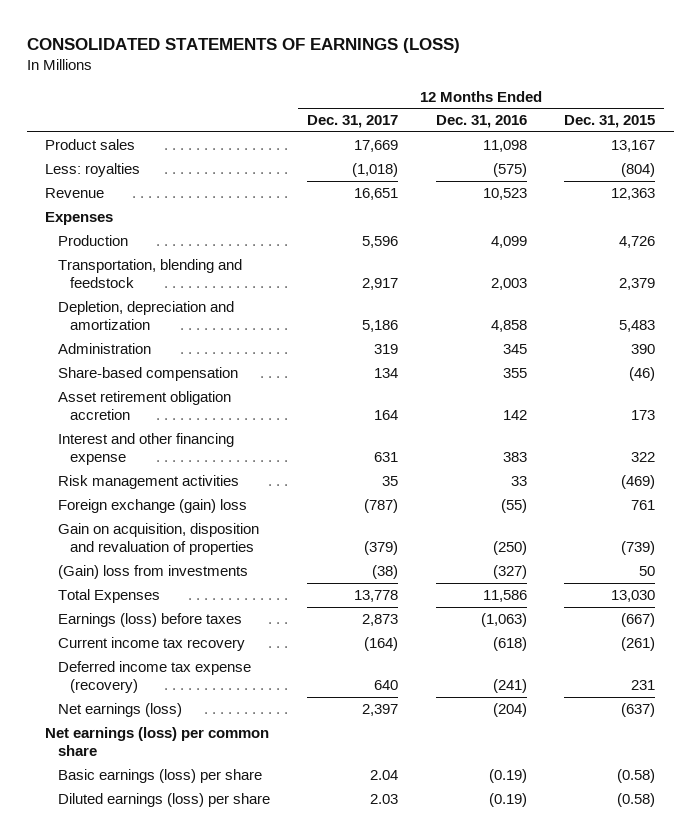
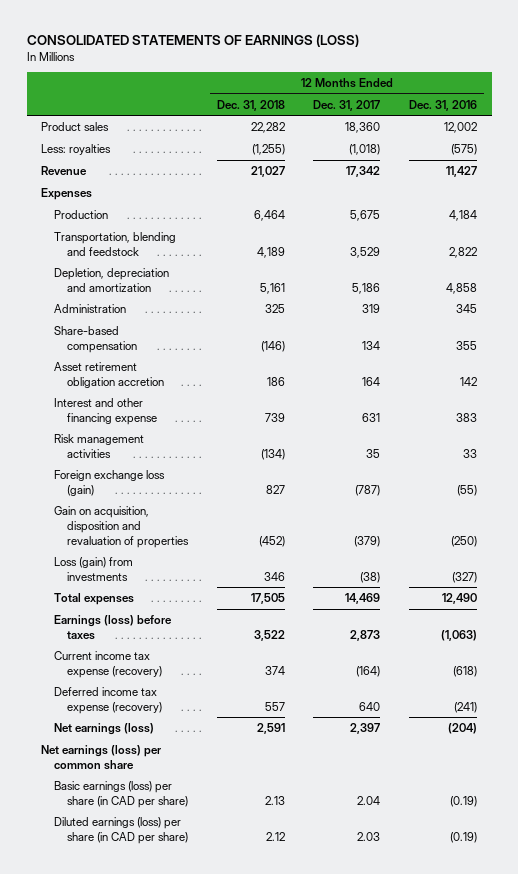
[563,115,655,129] Dec. 31, 2015 -> none
none -> [216,99,285,111] Dec. 31, 2018
[354,139,399,152] 17,669 -> [345,122,381,134] 18,360
[482,139,527,152] 11,098 -> [444,122,478,134] 12,002
[354,187,399,200] 16,651 -> [346,166,381,178] 17,342
[482,187,527,200] 10,523 -> [446,166,478,178] 11,427
[362,235,399,248] 5,596 -> [350,210,381,222] 5,675
[490,235,527,248] 4,099 -> [449,210,478,222] 4,184
[362,278,399,291] 2,917 -> [350,246,381,258] 3,529
[490,278,527,291] 2,003 -> [449,246,478,258] 2,822
[57,498,247,513] Foreign exchange (gain) loss -> [54,470,166,496] Foreign exchange loss (gain)
[57,564,248,579] (Gain) loss from investments -> [54,557,134,581] Loss (gain) from investments
[57,588,160,603] Total Expenses -> [54,593,135,606] Total expenses
[354,589,399,602] 13,778 -> [345,593,381,605] 14,469
[482,589,527,602] 11,586 -> [442,593,478,605] 12,490
[57,636,245,651] Current income tax recovery -> [54,651,163,678] Current income tax expense (recovery)
[57,768,262,783] Basic earnings (loss) per share -> [54,781,189,808] Basic earnings (loss) per share (in CAD per share)
[57,792,270,807] Diluted earnings (loss) per share -> [54,817,189,844] Diluted earnings (loss) per share (in CAD per share)

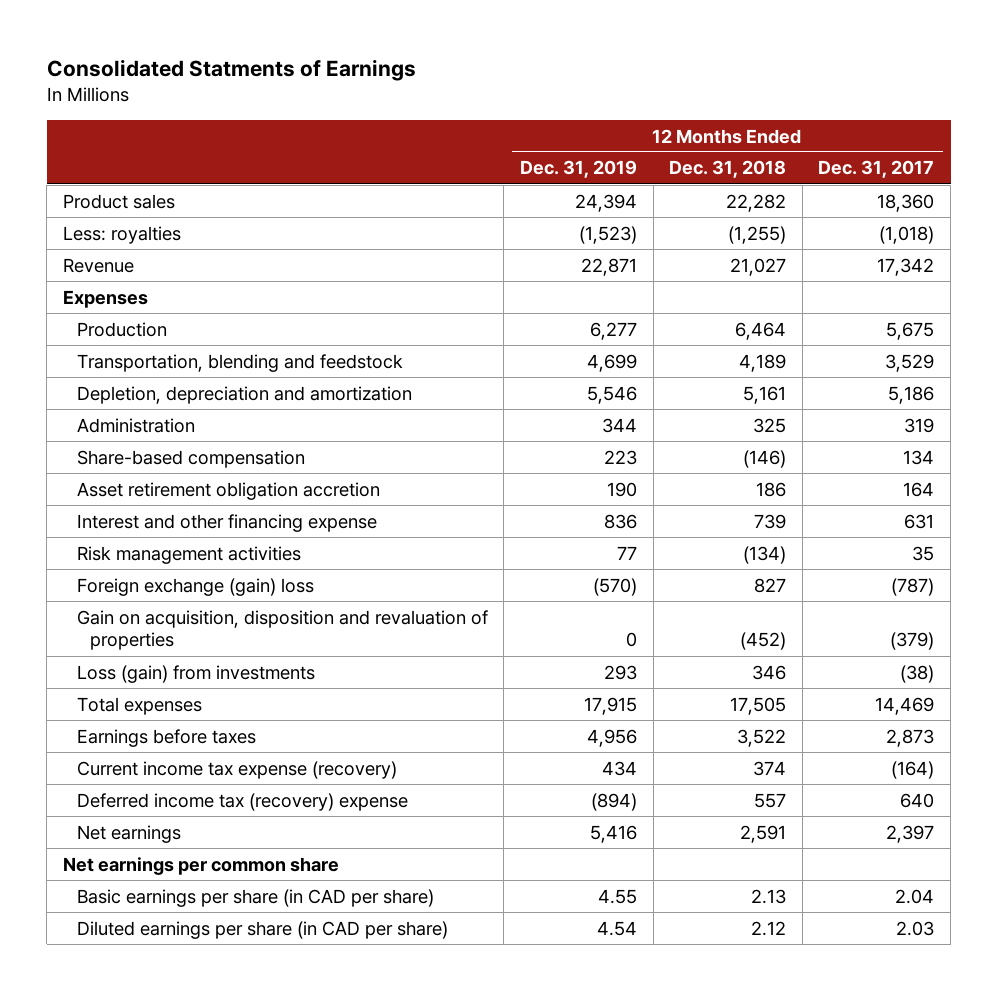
[26,33,359,47] CONSOLIDATED STATEMENTS OF EARNINGS (LOSS) -> [46,58,416,81] Consolidated Statments of Earnings
[409,99,478,111] Dec. 31, 2016 -> none
none -> [519,160,637,179] Dec. 31, 2019
[54,470,166,496] Foreign exchange loss (gain) -> [76,577,314,596] Foreign exchange (gain) loss
[54,615,173,640] Earnings (loss) before taxes -> [76,728,256,747] Earnings before taxes
[54,687,163,714] Deferred income tax expense (recovery) -> [76,792,408,811] Deferred income tax (recovery) expense
[54,723,155,736] Net earnings (loss) -> [76,824,181,843] Net earnings
[41,745,162,770] Net earnings (loss) per common share -> [62,856,339,875] Net earnings per common share
[54,781,189,808] Basic earnings (loss) per share (in CAD per share) -> [76,888,434,907] Basic earnings per share (in CAD per share)
[54,817,189,844] Diluted earnings (loss) per share (in CAD per share) -> [76,920,448,939] Diluted earnings per share (in CAD per share)

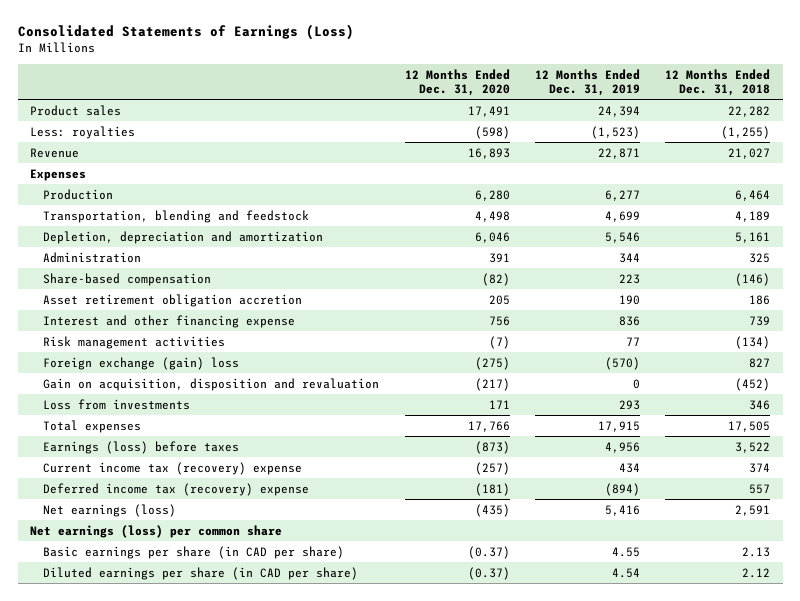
[46,58,416,81] Consolidated Statments of Earnings -> [17,24,354,41] Consolidated Statements of Earnings (Loss)
[818,160,935,179] Dec. 31, 2017 -> none
none -> [404,68,510,96] 12 Months Ended Dec. 31, 2020
[76,609,488,651] Gain on acquisition, disposition and revaluation of properties -> [43,377,380,391] Gain on acquisition, disposition and revaluation
[76,664,315,683] Loss (gain) from investments -> [43,398,191,410] Loss from investments
[76,728,256,747] Earnings before taxes -> [43,440,240,454] Earnings (loss) before taxes
[76,760,397,779] Current income tax expense (recovery) -> [43,461,303,475] Current income tax (recovery) expense
[76,824,181,843] Net earnings -> [43,503,177,517] Net earnings (loss)
[62,856,339,875] Net earnings per common share -> [30,524,283,538] Net earnings (loss) per common share

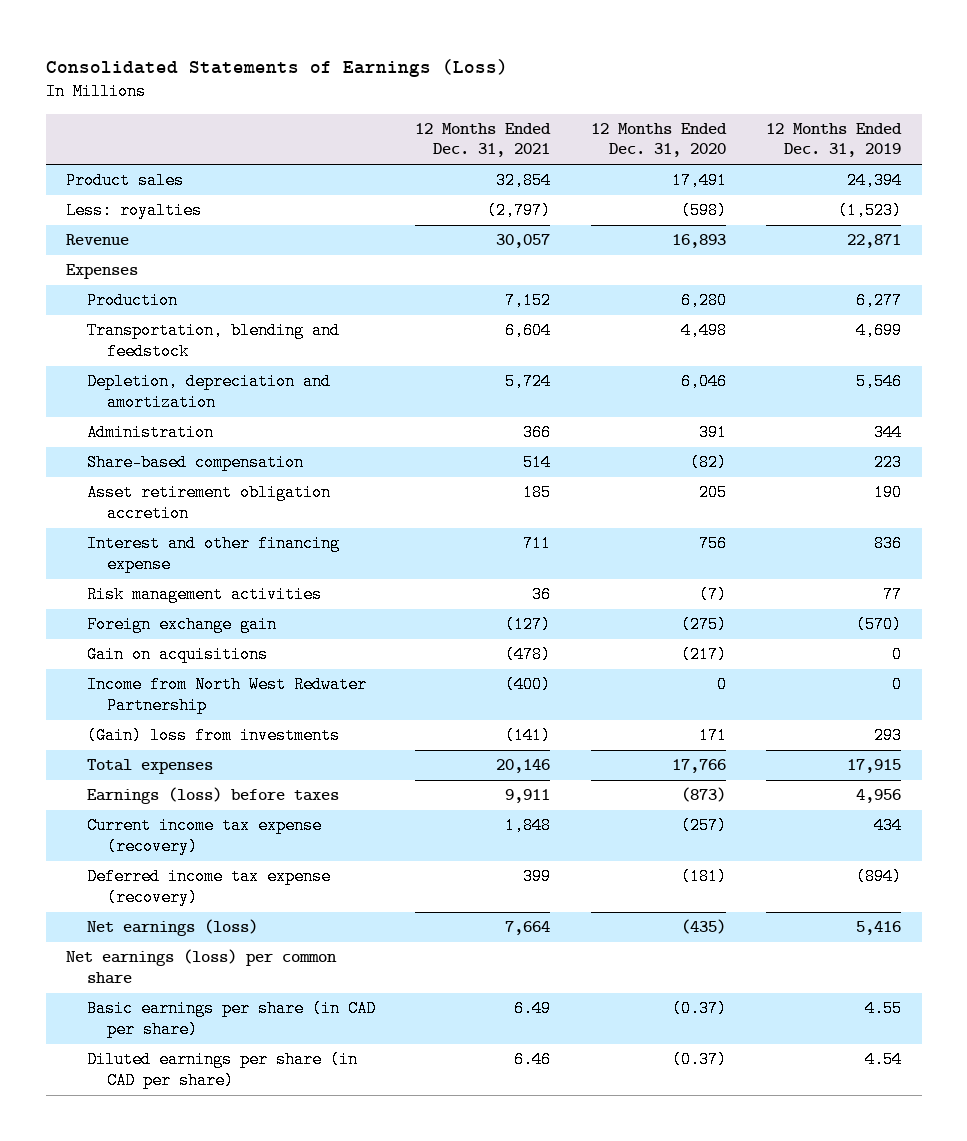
[665,68,771,96] 12 Months Ended Dec. 31, 2018 -> none
none -> [415,122,552,158] 12 Months Ended Dec. 31, 2021
[43,356,240,370] Foreign exchange (gain) loss -> [86,616,277,634] Foreign exchange gain
[43,377,380,391] Gain on acquisition, disposition and revaluation -> [86,646,268,664] Gain on acquisitions
none -> [86,676,367,714] Income from North West Redwater Partnership
[43,398,191,410] Loss from investments -> [86,727,340,745] (Gain) loss from investments
[43,461,303,475] Current income tax (recovery) expense -> [86,817,322,855] Current income tax expense (recovery)
[43,482,310,496] Deferred income tax (recovery) expense -> [86,868,331,906] Deferred income tax expense (recovery)

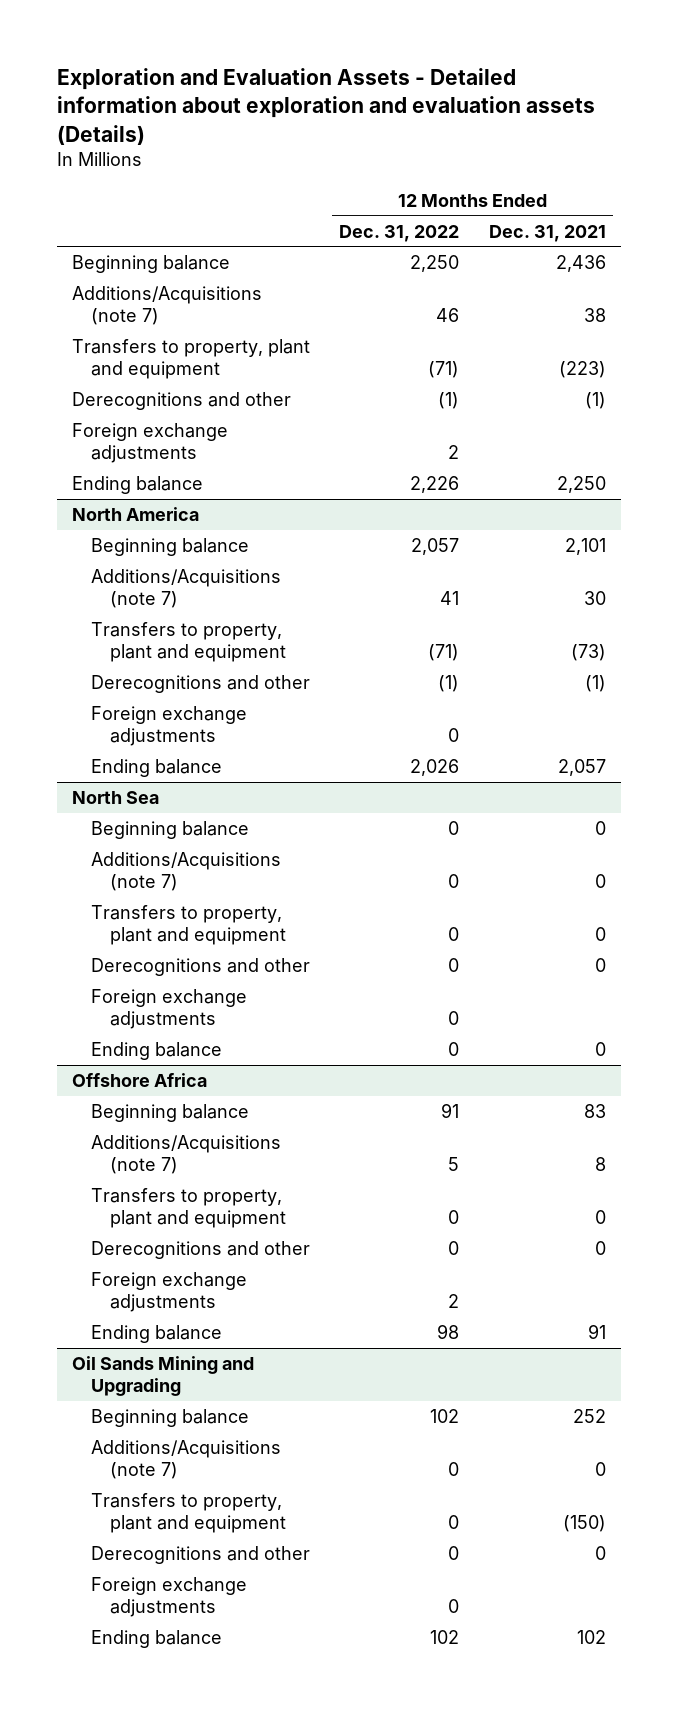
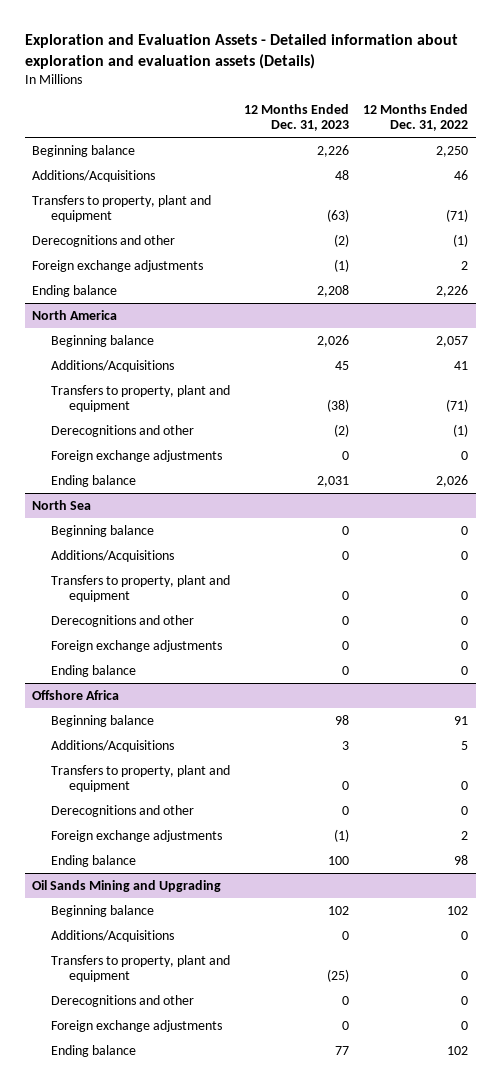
[488,224,606,242] Dec. 31, 2021 -> none
none -> [243,104,349,132] 12 Months Ended Dec. 31, 2023
[71,286,262,326] Additions/Acquisitions (note 7) -> [32,169,156,182] Additions/Acquisitions
[90,569,281,609] Additions/Acquisitions (note 7) -> [50,359,174,372] Additions/Acquisitions
[90,852,281,892] Additions/Acquisitions (note 7) -> [50,549,174,562] Additions/Acquisitions
[90,1135,281,1175] Additions/Acquisitions (note 7) -> [50,739,174,752] Additions/Acquisitions
[90,1440,281,1480] Additions/Acquisitions (note 7) -> [50,929,174,942] Additions/Acquisitions

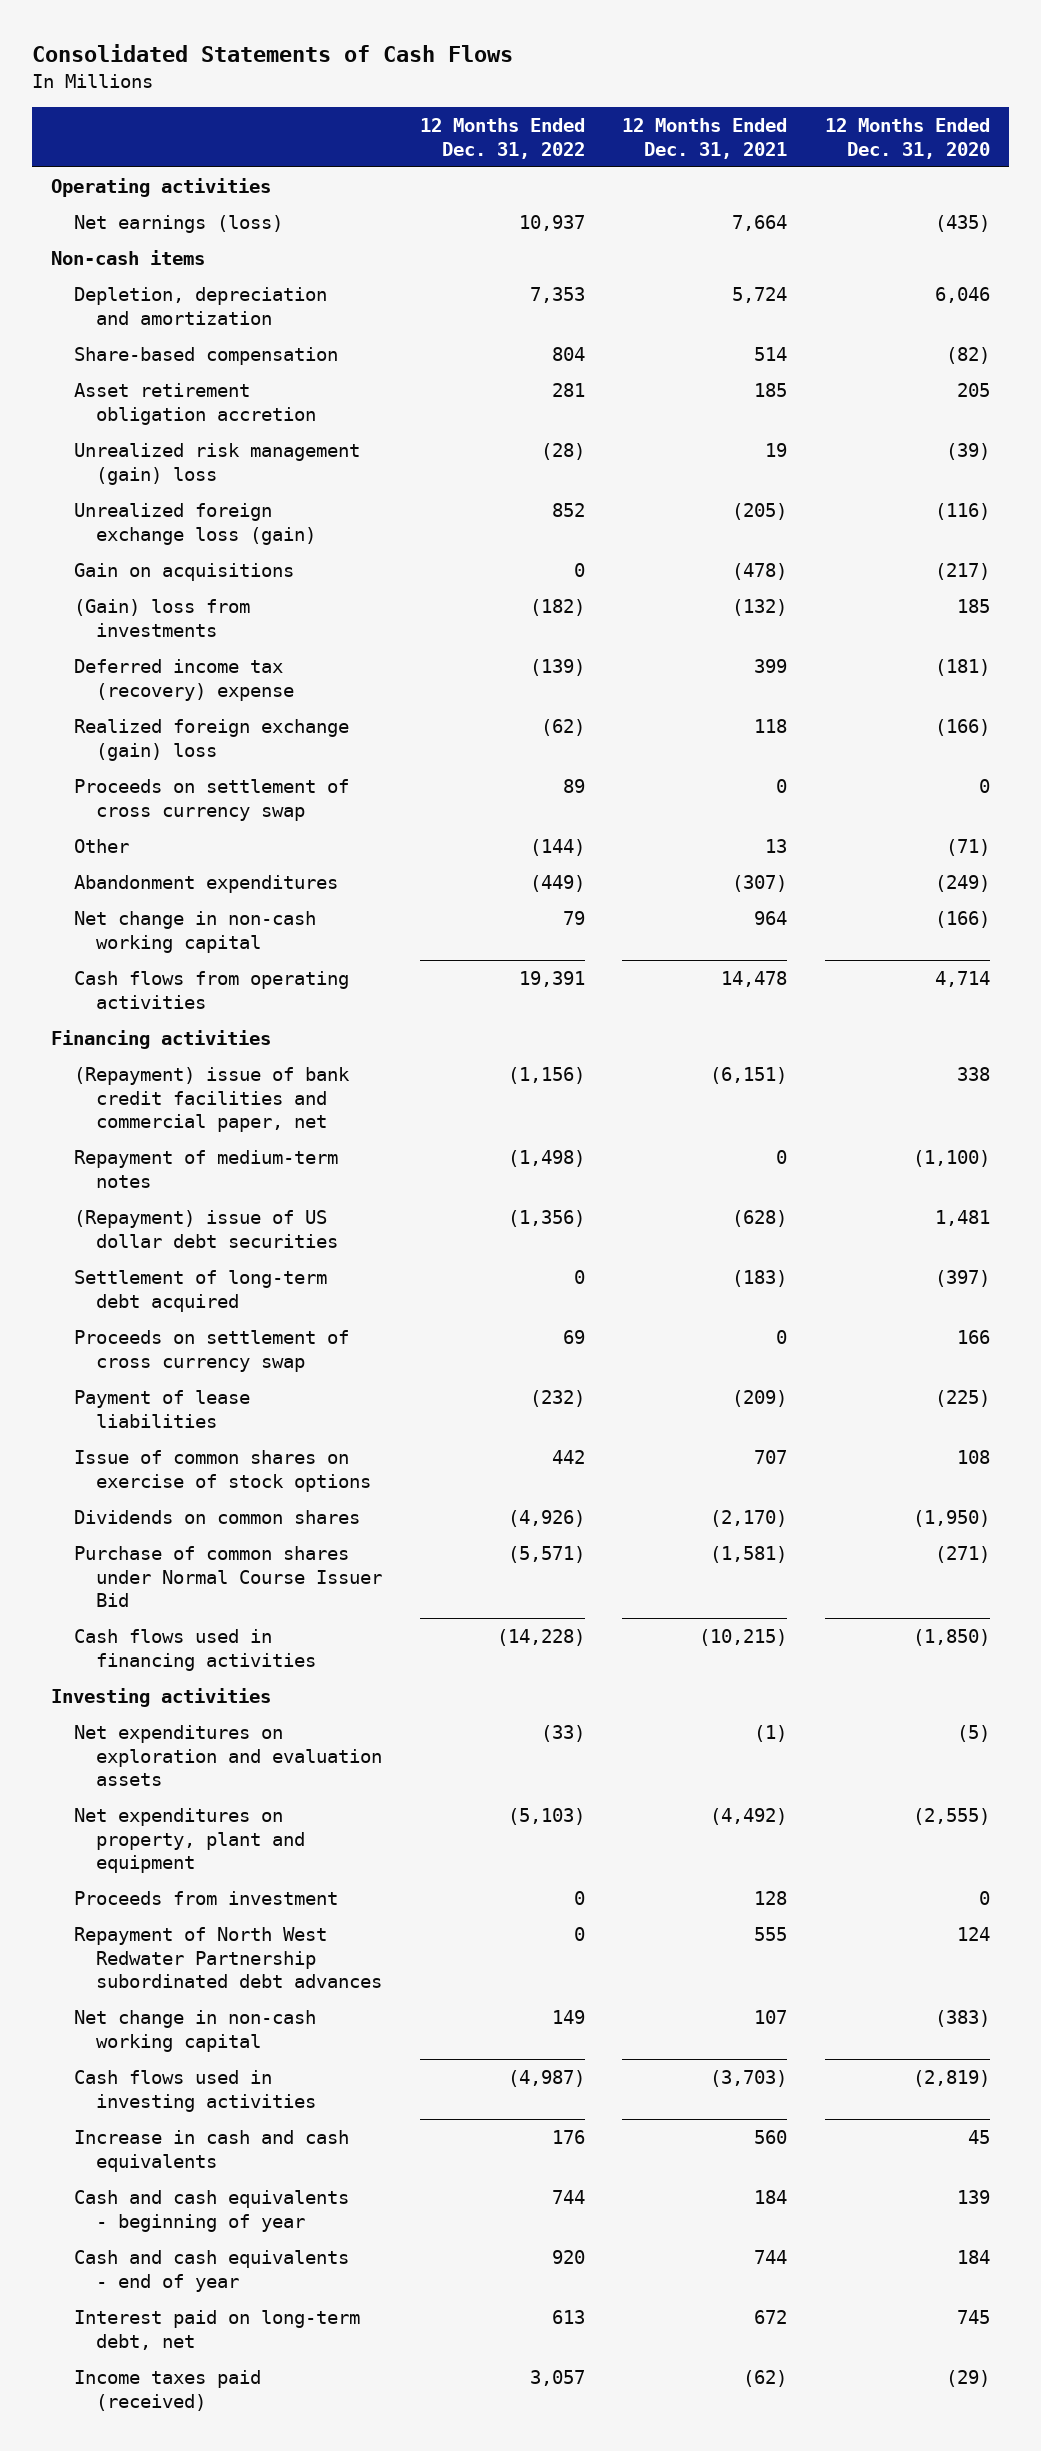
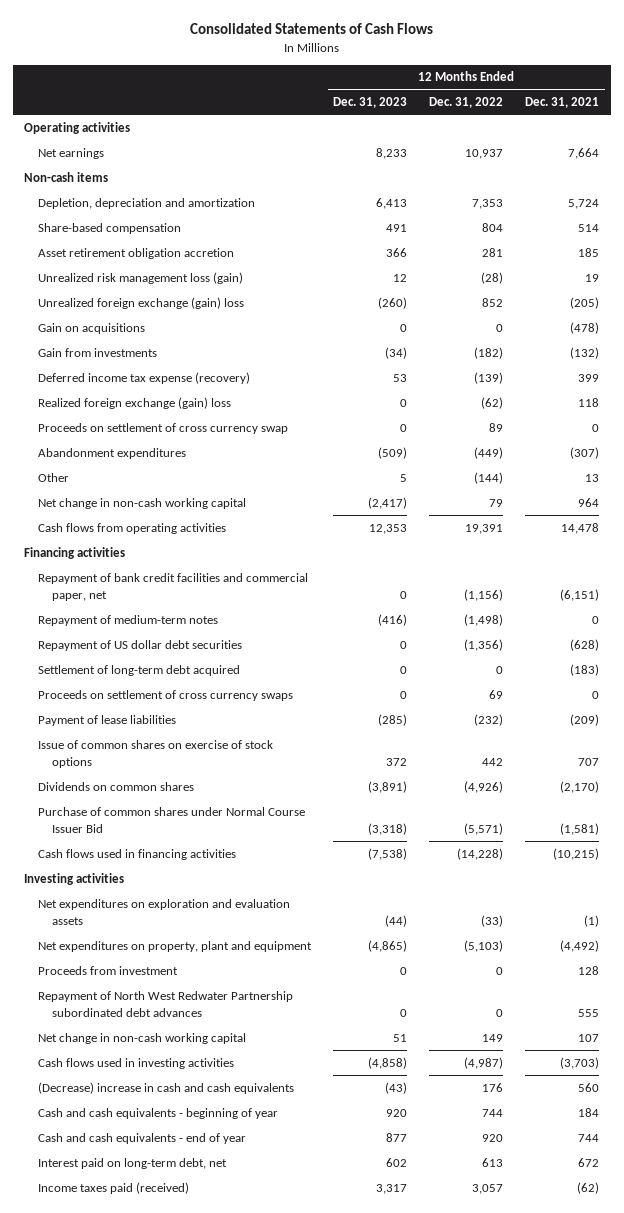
[825,118,991,159] 12 Months Ended Dec. 31, 2020 -> none
none -> [333,97,408,109] Dec. 31, 2023
[73,215,283,234] Net earnings (loss) -> [38,147,105,159] Net earnings
[73,443,360,485] Unrealized risk management (gain) loss -> [38,271,244,284] Unrealized risk management loss (gain)
[73,503,316,545] Unrealized foreign exchange loss (gain) -> [38,296,245,309] Unrealized foreign exchange (gain) loss
[73,599,250,637] (Gain) loss from investments -> [38,347,158,357] Gain from investments
[73,659,294,701] Deferred income tax (recovery) expense -> [38,371,251,384] Deferred income tax expense (recovery)
[73,839,129,854] Other -> [38,472,70,482] Other
[73,1067,350,1133] (Repayment) issue of bank credit facilities and commercial paper, net -> [38,572,309,601] Repayment of bank credit facilities and commercial paper, net
[73,1210,338,1248] (Repayment) issue of US dollar debt securities -> [38,639,243,651] Repayment of US dollar debt securities
[73,1330,349,1372] Proceeds on settlement of cross currency swap -> [38,689,294,701] Proceeds on settlement of cross currency swaps
[73,2130,349,2172] Increase in cash and cash equivalents -> [38,1081,295,1094] (Decrease) increase in cash and cash equivalents

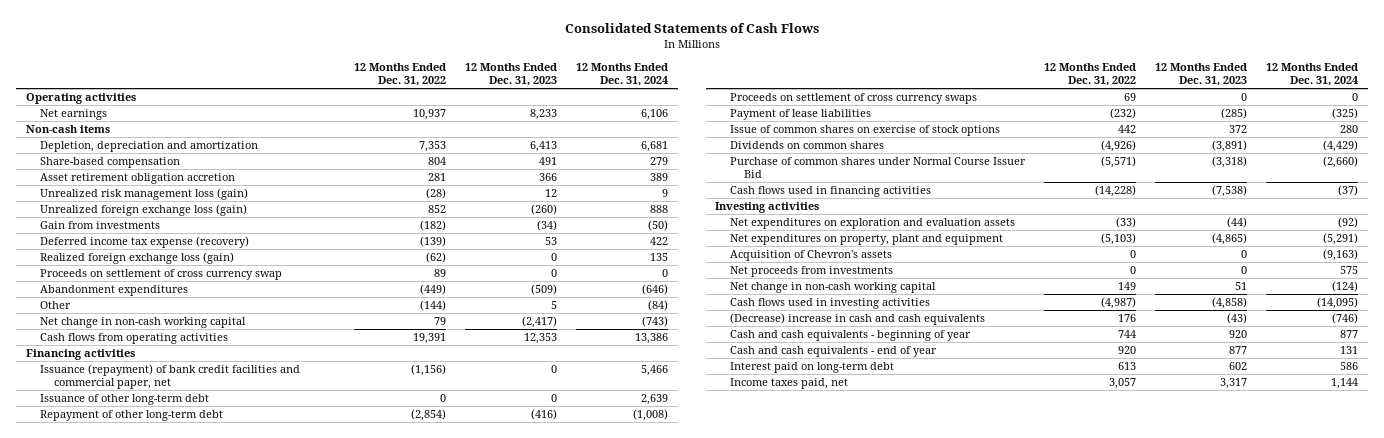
[525,97,600,109] Dec. 31, 2021 -> none
none -> [576,63,669,87] 12 Months Ended Dec. 31, 2024
[38,322,146,334] Gain on acquisitions -> none
[38,296,245,309] Unrealized foreign exchange (gain) loss -> [39,204,247,217] Unrealized foreign exchange loss (gain)
[38,396,232,409] Realized foreign exchange (gain) loss -> [39,252,234,265] Realized foreign exchange loss (gain)
[38,614,219,626] Repayment of medium-term notes -> none
[38,639,243,651] Repayment of US dollar debt securities -> none
[38,572,309,601] Repayment of bank credit facilities and commercial paper, net -> [39,364,300,390] Issuance (repayment) of bank credit facilities and commercial paper, net
[38,664,241,676] Settlement of long-term debt acquired -> [39,394,209,406] Issuance of other long-term debt
none -> [39,410,223,422] Repayment of other long-term debt
[38,990,294,1017] Repayment of North West Redwater Partnership subordinated debt advances -> none
none -> [729,250,892,262] Acquisition of Chevron's assets
[38,965,179,975] Proceeds from investment -> [729,266,893,278] Net proceeds from investments
[38,1157,228,1169] Interest paid on long-term debt, net -> [729,362,894,374] Interest paid on long-term debt
[38,1181,190,1194] Income taxes paid (received) -> [729,378,848,390] Income taxes paid, net

